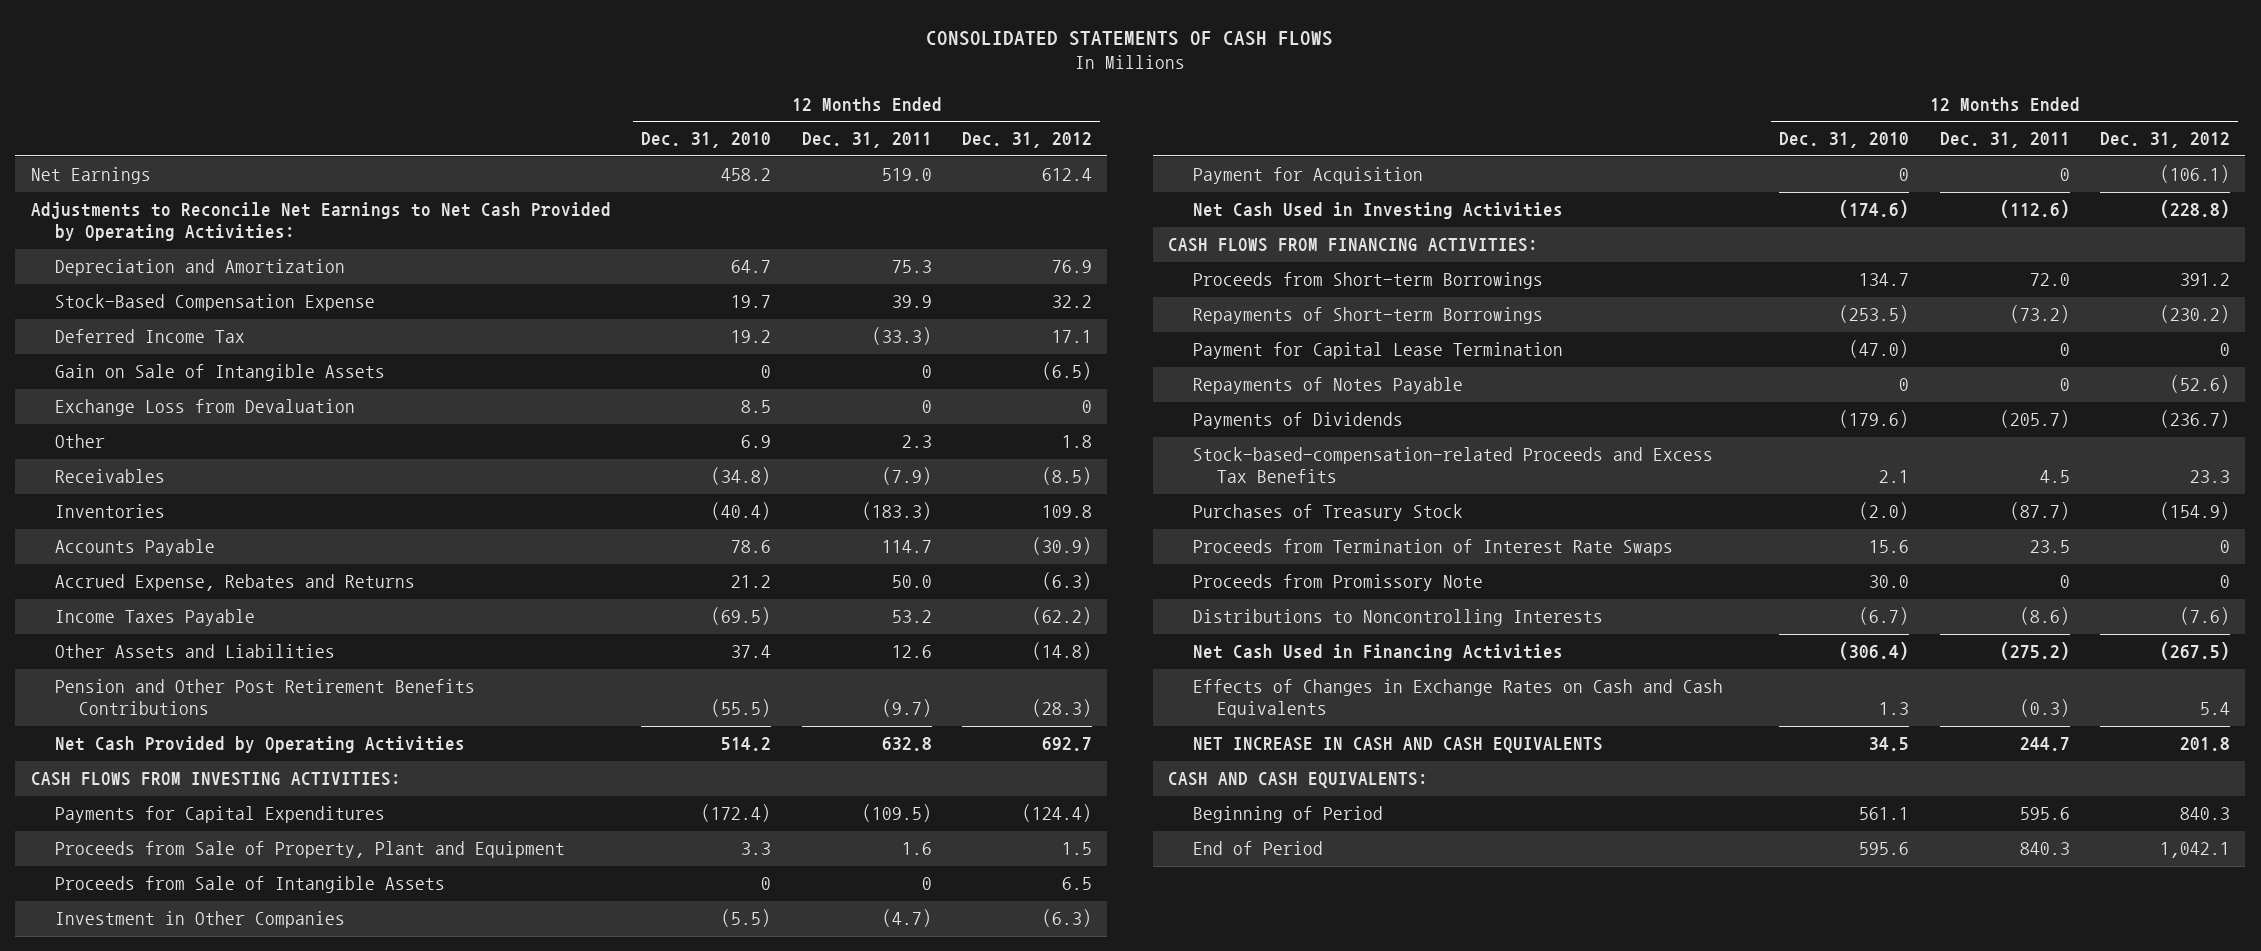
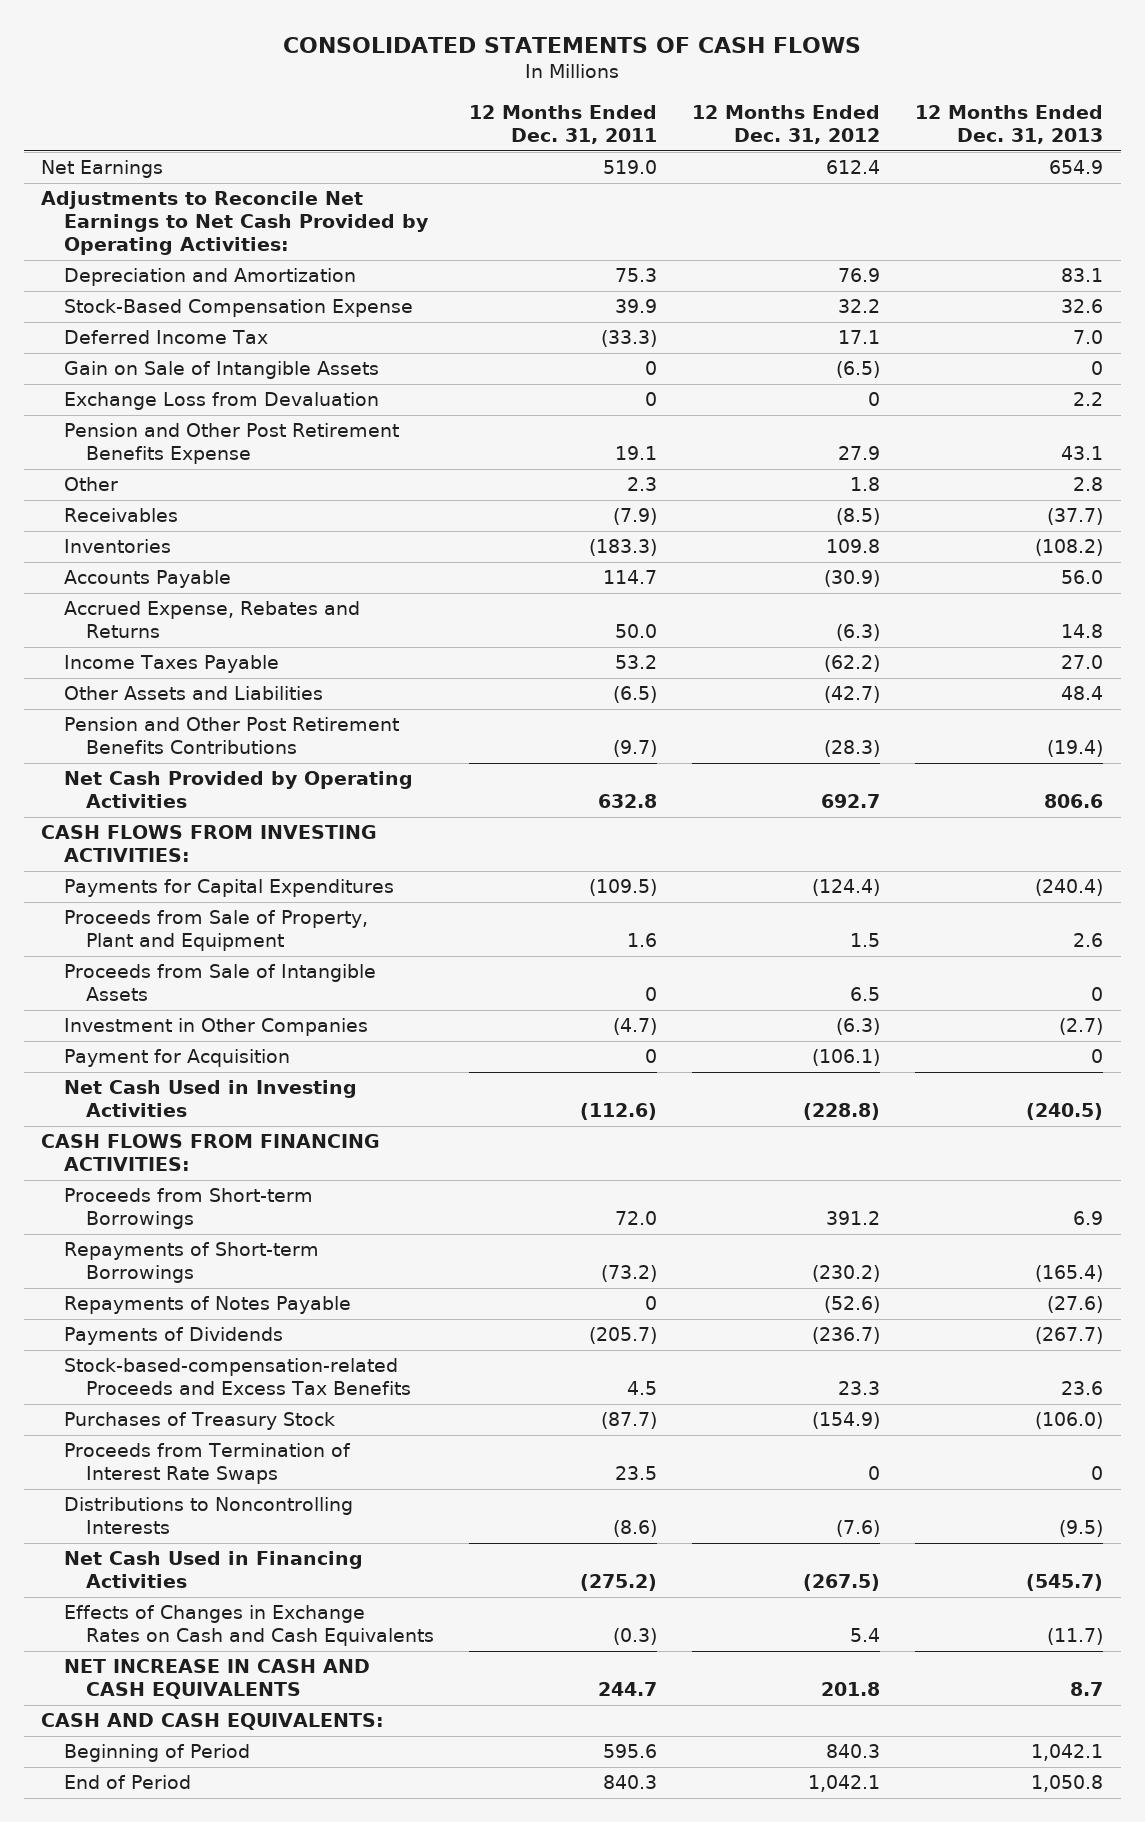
[641,132,772,149] Dec. 31, 2010 -> none
none -> [915,105,1104,145] 12 Months Ended Dec. 31, 2013
none -> [63,423,399,465] Pension and Other Post Retirement Benefits Expense
[891,645,932,659] 12.6 -> [613,686,658,704] (6.5)
[1032,642,1093,661] (14.8) -> [824,686,881,704] (42.7)
[1192,342,1563,360] Payment for Capital Lease Termination -> none
[1192,574,1483,592] Proceeds from Promissory Note -> none

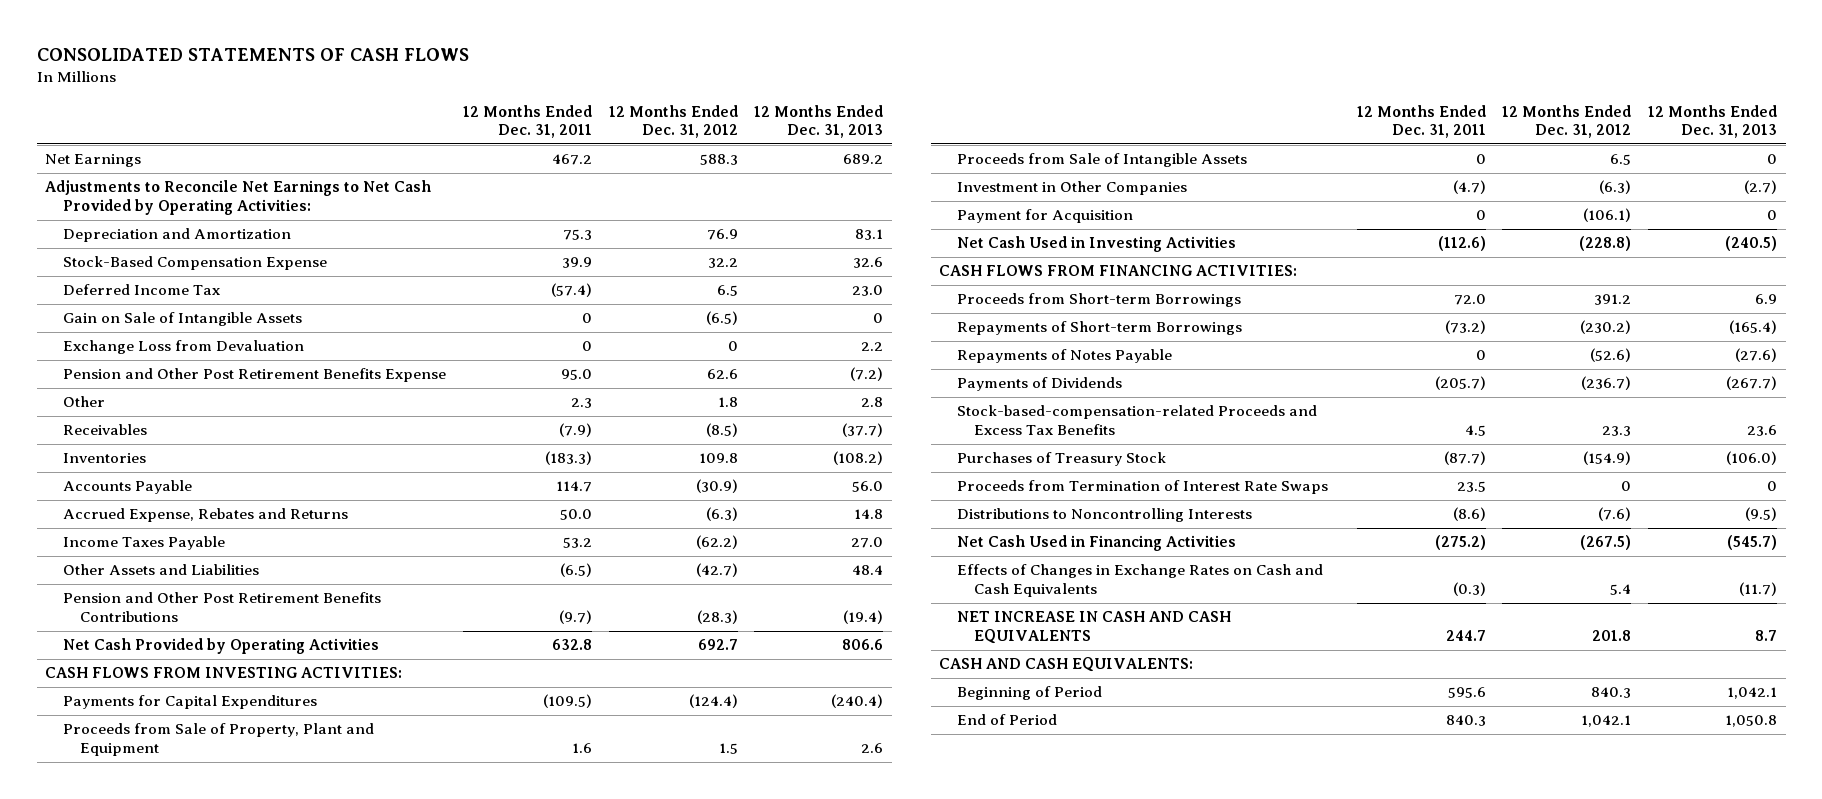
[603,160,658,175] 519.0 -> [551,154,592,166] 467.2
[826,160,881,175] 612.4 -> [699,154,738,166] 588.3
[1049,160,1104,175] 654.9 -> [843,154,884,165] 689.2
[601,330,658,348] (33.3) -> [550,283,592,298] (57.4)
[838,330,881,345] 17.1 -> [716,285,738,297] 6.5
[1073,330,1104,345] 7.0 -> [852,285,884,297] 23.0
[615,446,658,461] 19.1 -> [560,369,592,381] 95.0
[838,446,881,461] 27.9 -> [706,369,738,380] 62.6
[1061,446,1104,461] 43.1 -> [850,367,884,382] (7.2)

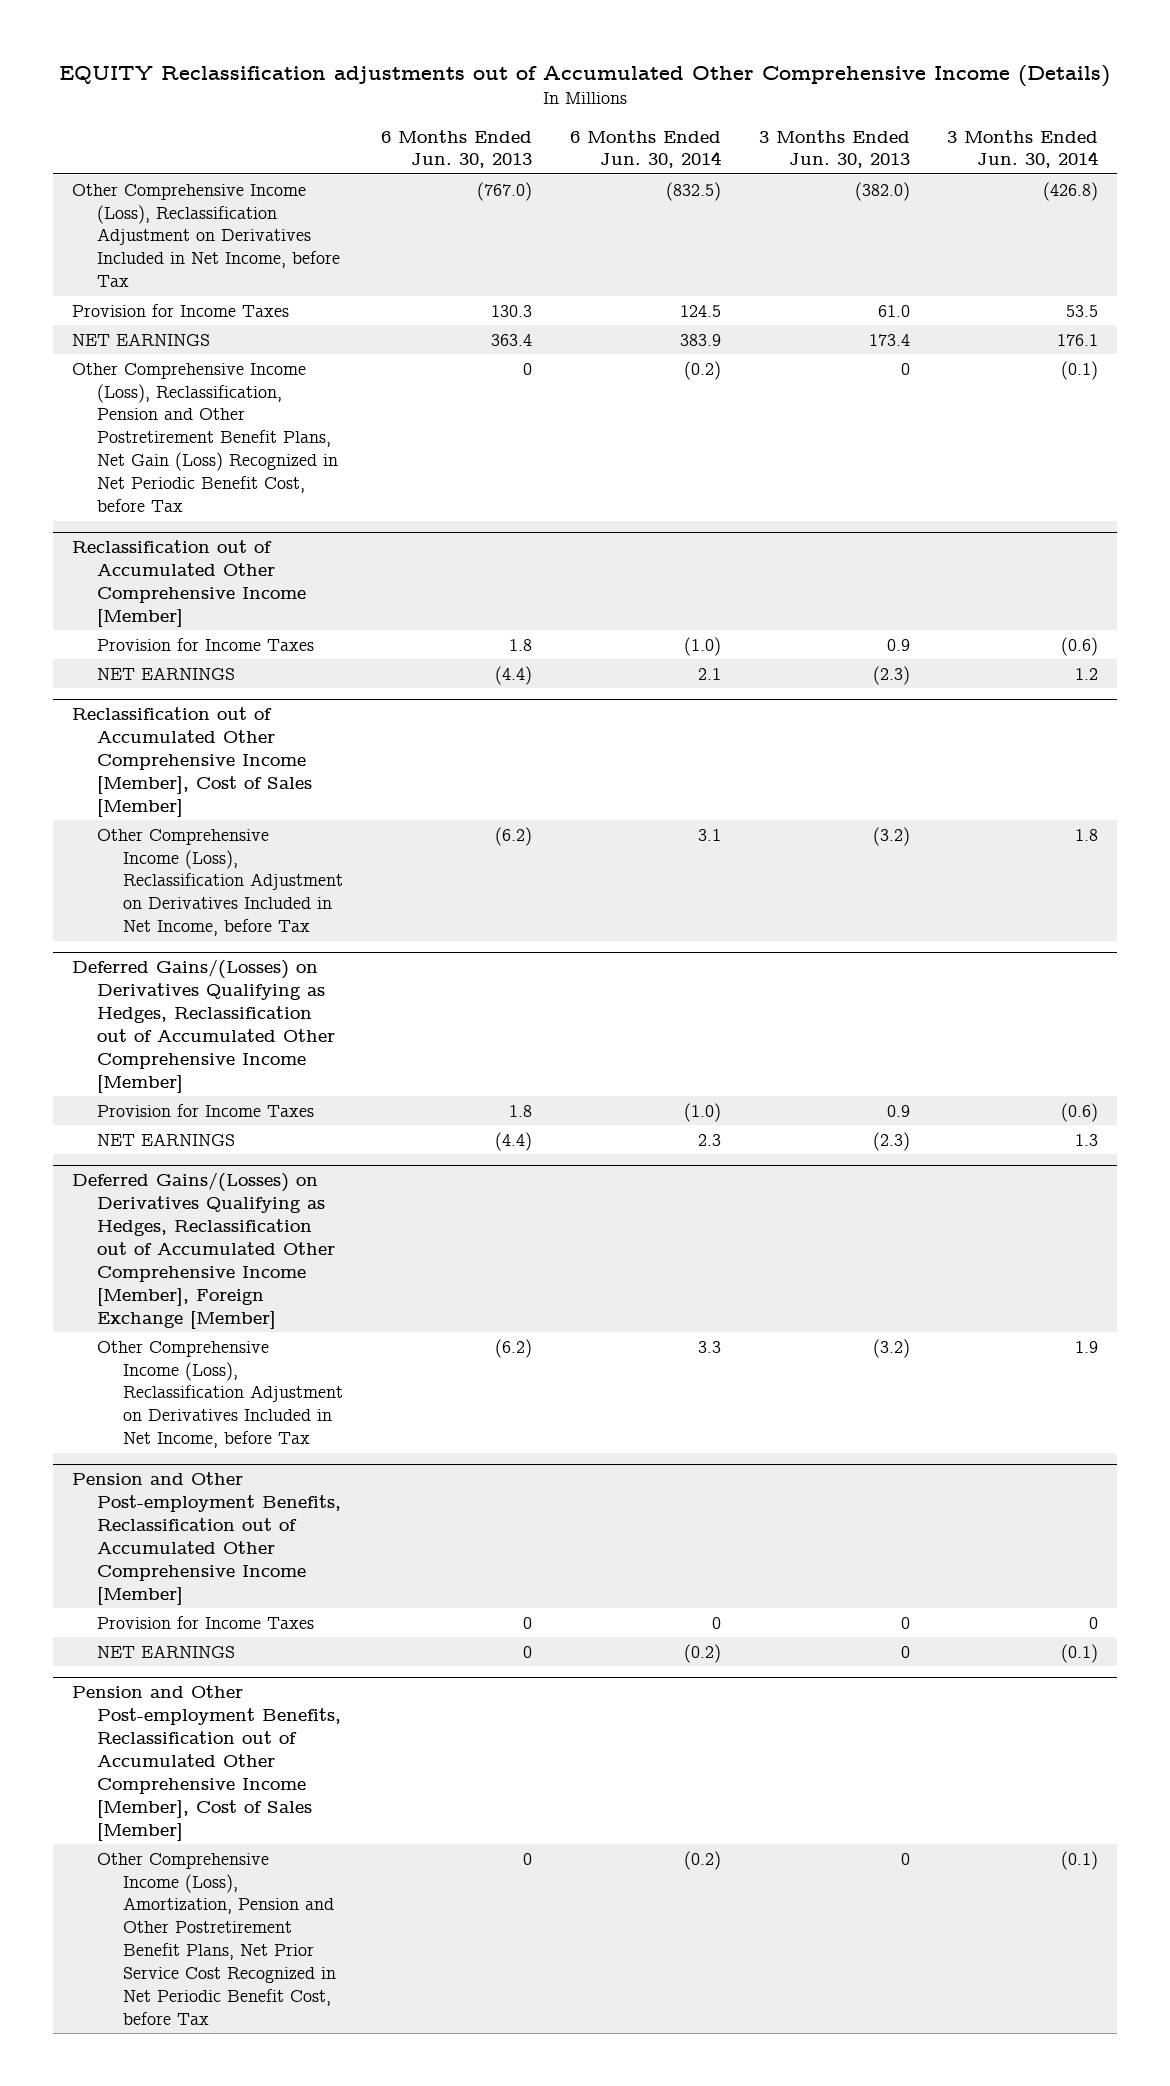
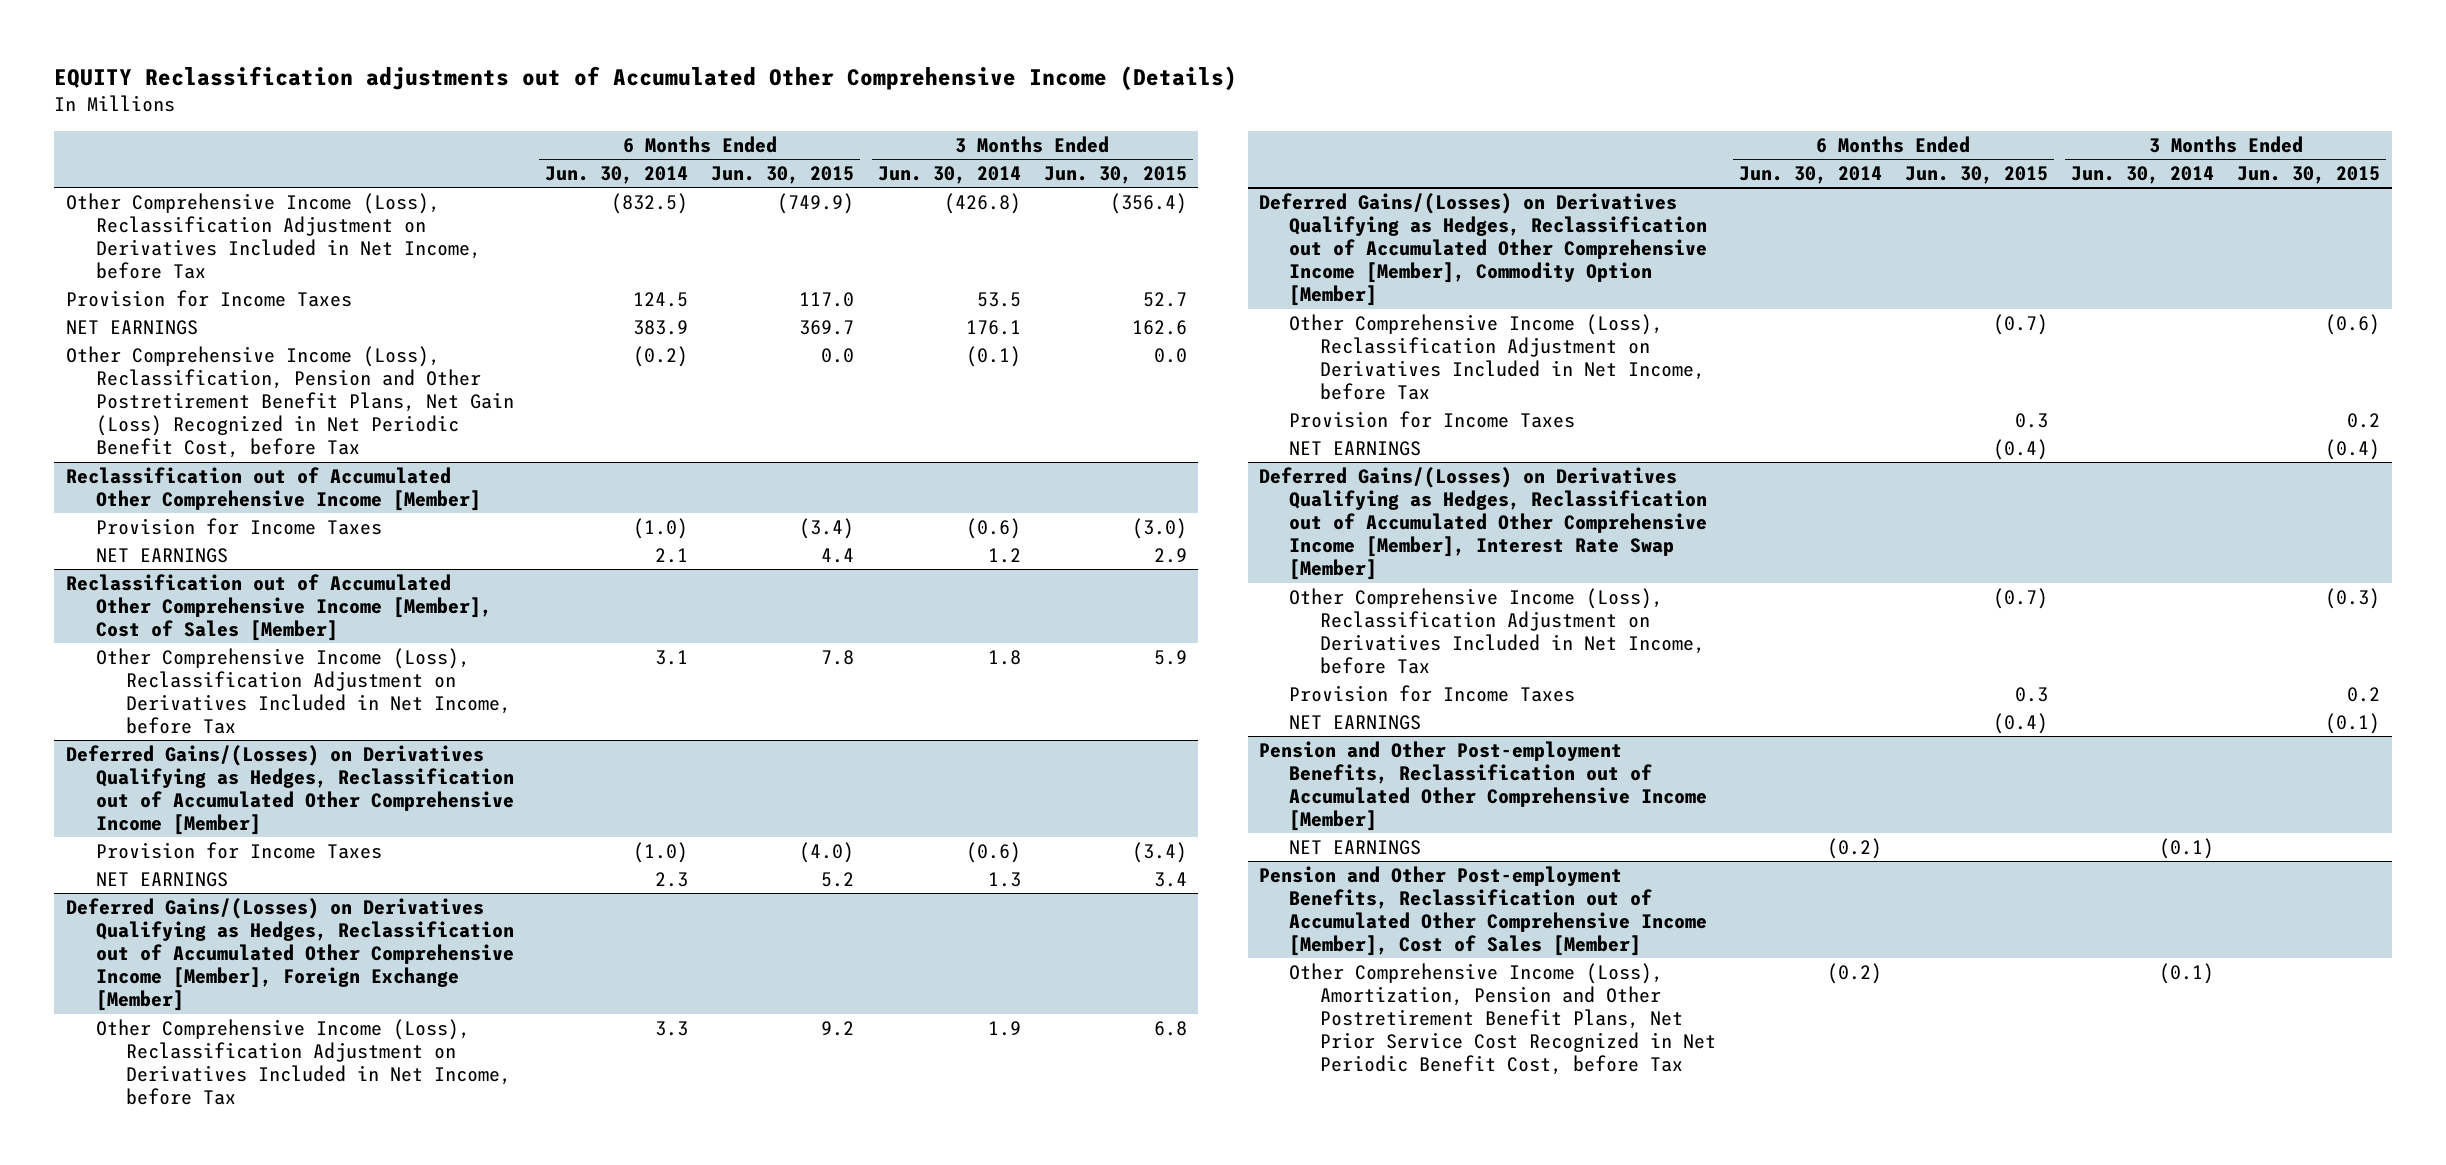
[381,129,533,169] 6 Months Ended Jun. 30, 2013 -> none
[758,129,910,169] 3 Months Ended Jun. 30, 2013 -> none
none -> [711,165,855,184] Jun. 30, 2015
none -> [1043,165,1187,184] Jun. 30, 2015
none -> [1259,192,1708,307] Deferred Gains/(Losses) on Derivatives Qualifying as Hedges, Reclassification out of Accumulated Other Comprehensive Income [Member], Commodity Option [Member]
none -> [1289,313,1705,401] Other Comprehensive Income (Loss), Reclassification Adjustment on Derivatives Included in Net Income, before Tax
none -> [1289,410,1576,428] Provision for Income Taxes
none -> [1289,440,1422,456] NET EARNINGS
none -> [1259,466,1708,581] Deferred Gains/(Losses) on Derivatives Qualifying as Hedges, Reclassification out of Accumulated Other Comprehensive Income [Member], Interest Rate Swap [Member]
none -> [1289,587,1705,675] Other Comprehensive Income (Loss), Reclassification Adjustment on Derivatives Included in Net Income, before Tax
none -> [1289,684,1576,702] Provision for Income Taxes
none -> [1289,714,1422,730] NET EARNINGS
[97,1615,315,1629] Provision for Income Taxes -> none

